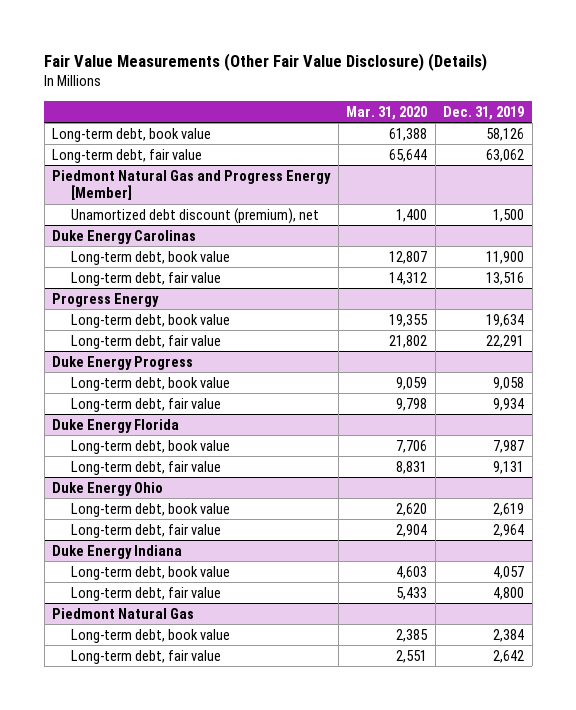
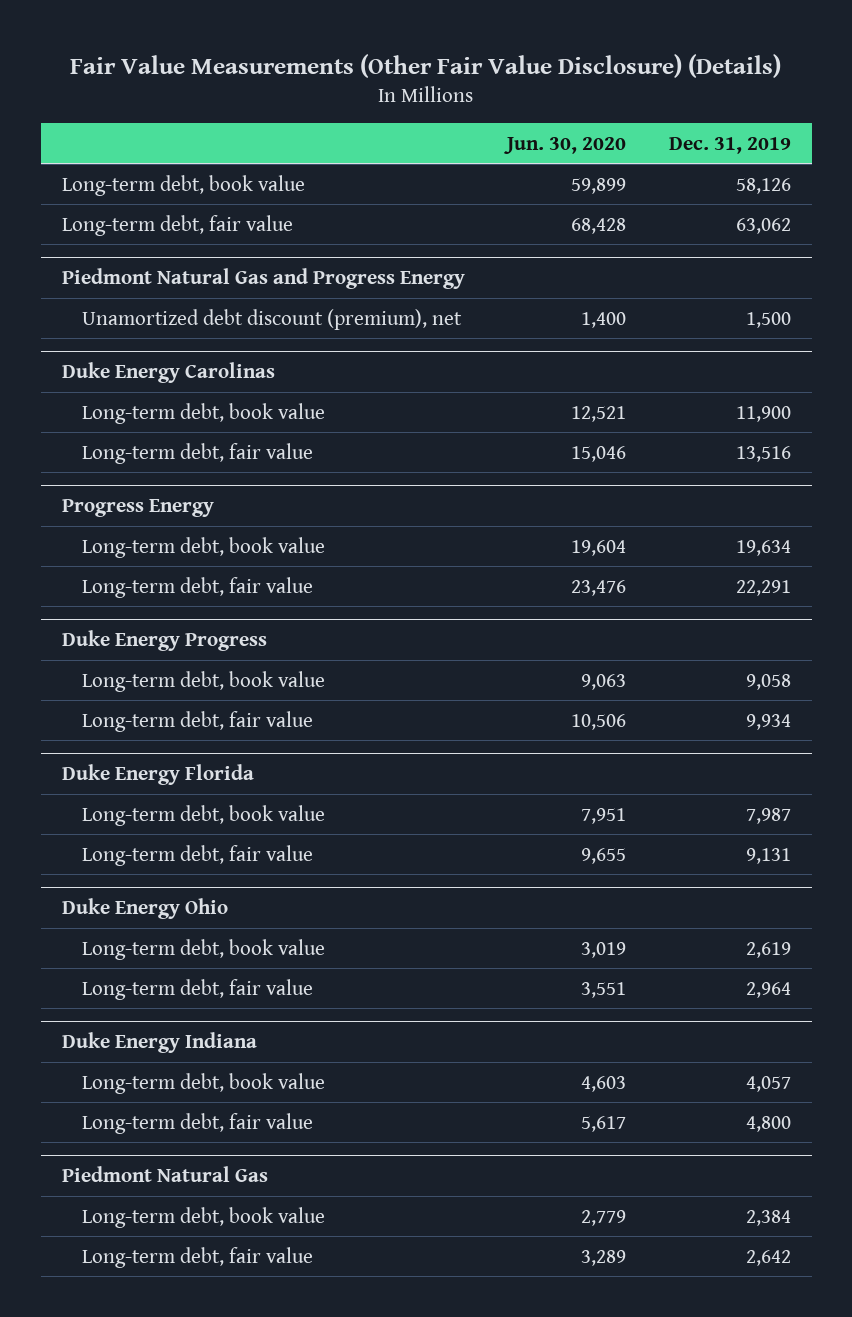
[346,105,428,120] Mar. 31, 2020 -> none
none -> [504,137,627,155] Jun. 30, 2020
[52,169,332,201] Piedmont Natural Gas and Progress Energy [Member] -> [61,268,465,290] Piedmont Natural Gas and Progress Energy

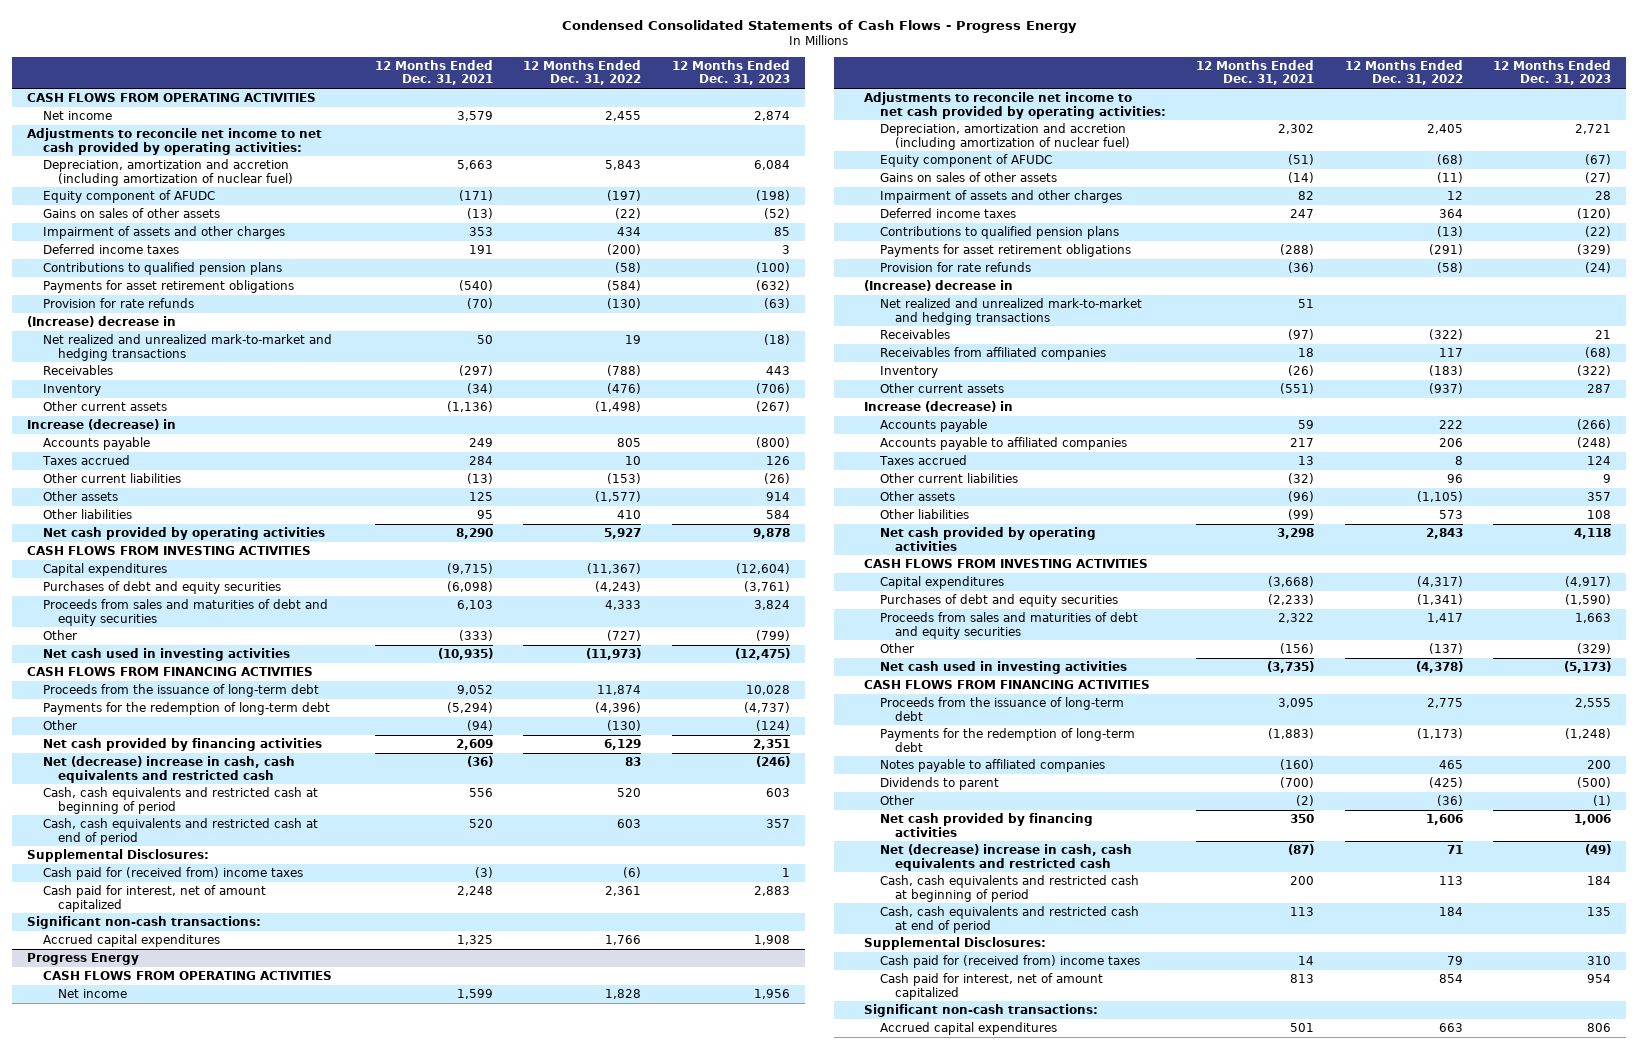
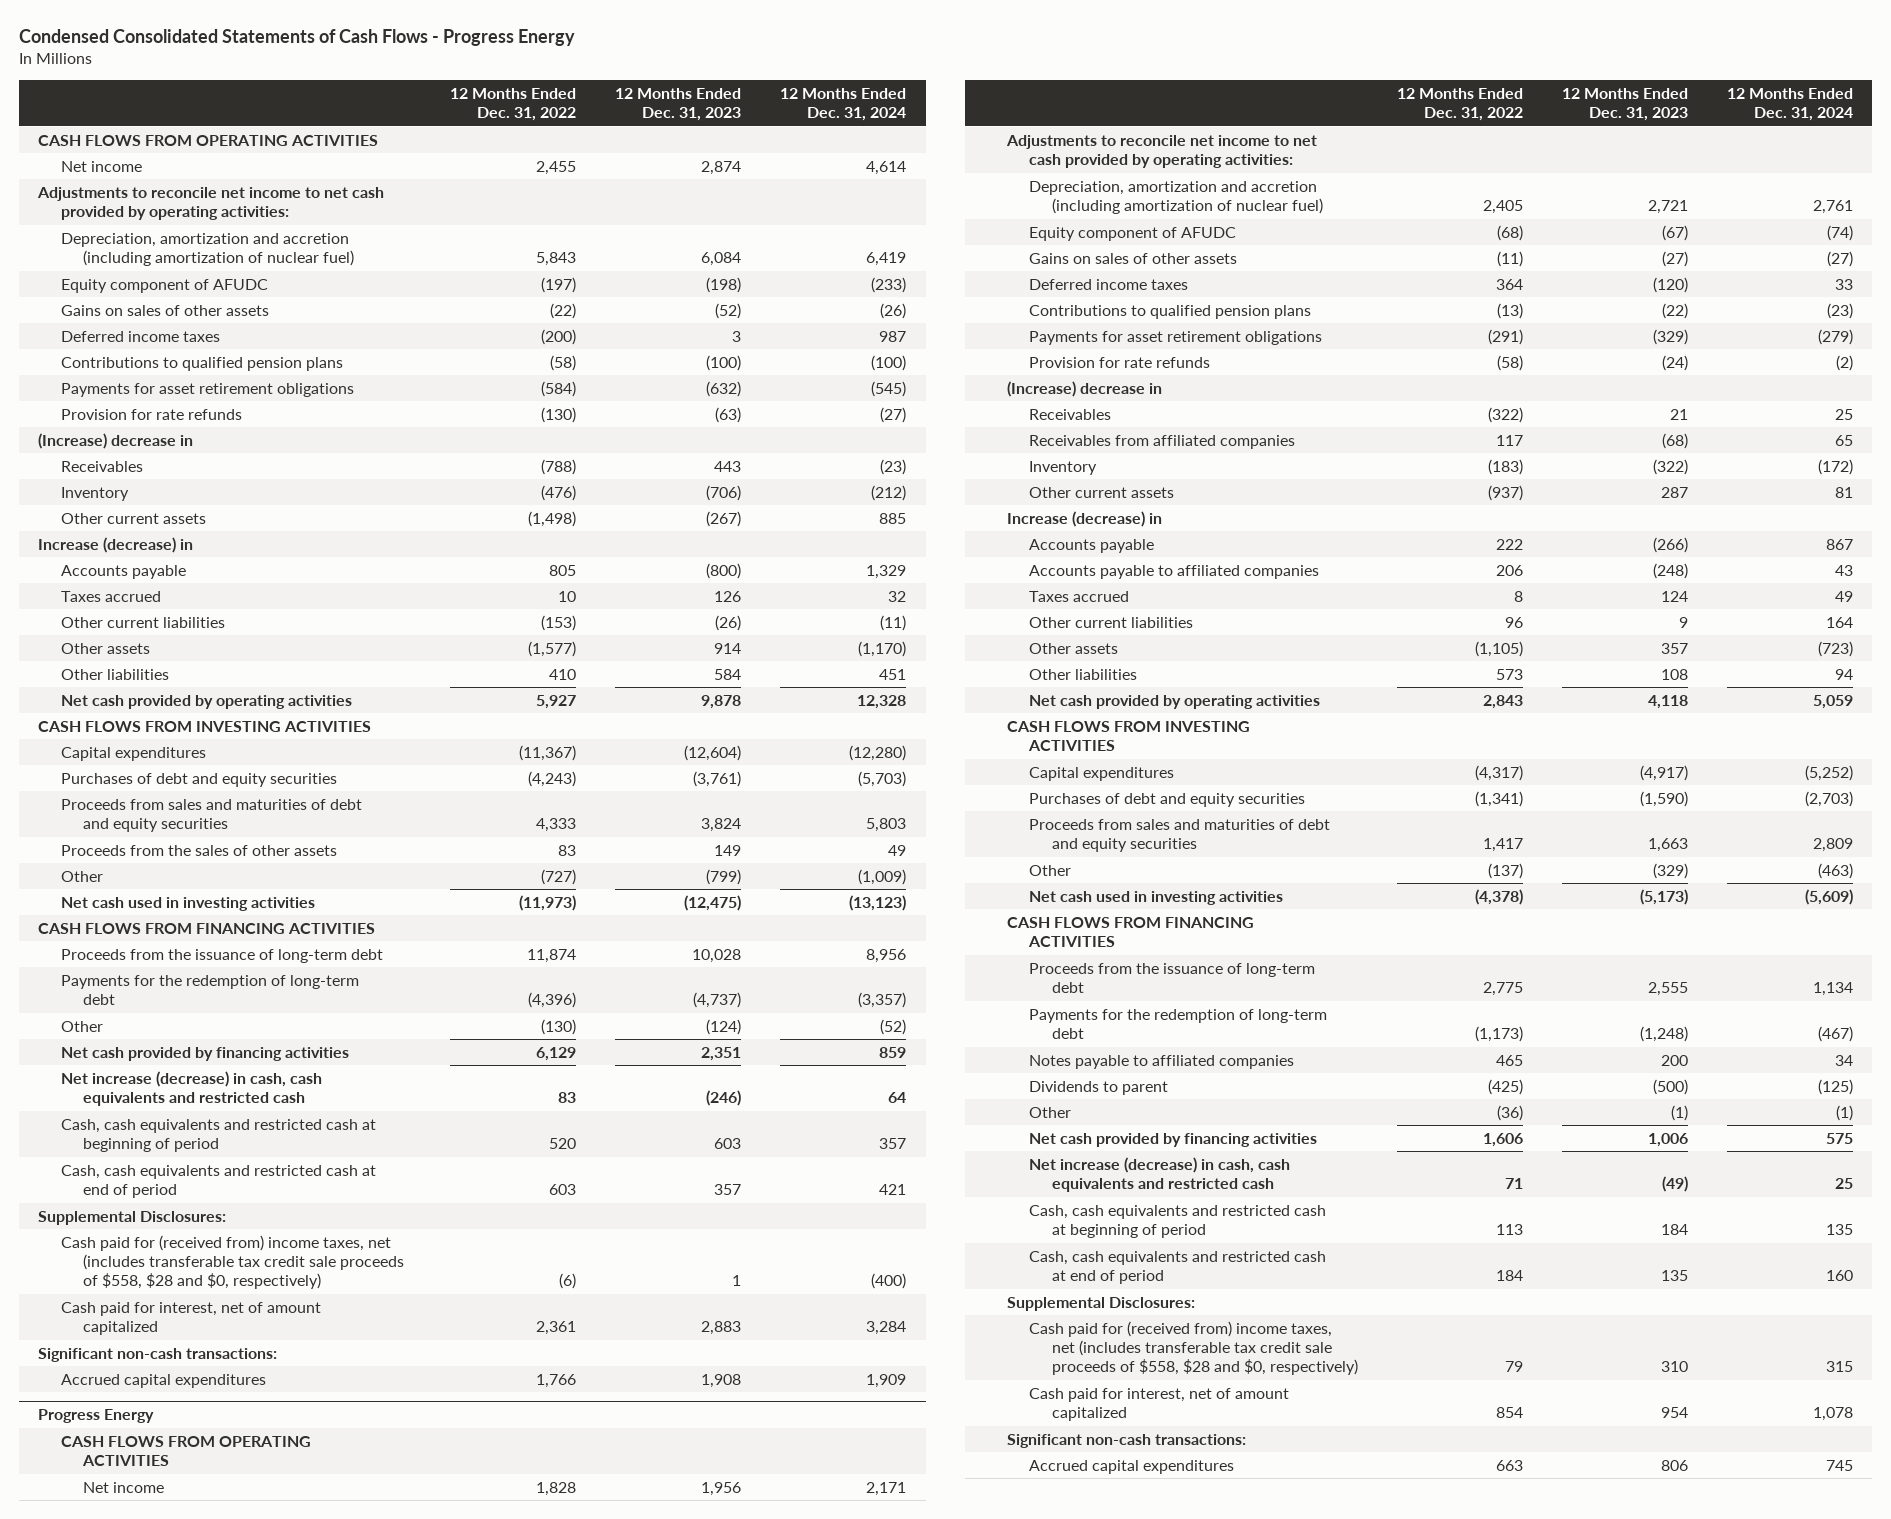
[374,59,493,86] 12 Months Ended Dec. 31, 2021 -> none
none -> [780,87,907,122] 12 Months Ended Dec. 31, 2024
[42,226,285,240] Impairment of assets and other charges -> none
[42,334,332,361] Net realized and unrealized mark-to-market and hedging transactions -> none
none -> [60,844,337,856] Proceeds from the sales of other assets
[42,756,295,783] Net (decrease) increase in cash, cash equivalents and restricted cash -> [60,1070,322,1107] Net increase (decrease) in cash, cash equivalents and restricted cash
[42,867,303,881] Cash paid for (received from) income taxes -> [60,1234,404,1290] Cash paid for (received from) income taxes, net (includes transferable tax credit sale proceeds of $558, $28 and $0, respectively)
[879,190,1122,204] Impairment of assets and other charges -> none
[879,298,1142,325] Net realized and unrealized mark-to-market and hedging transactions -> none
[879,844,1132,871] Net (decrease) increase in cash, cash equivalents and restricted cash -> [1029,1156,1291,1193] Net increase (decrease) in cash, cash equivalents and restricted cash
[879,955,1140,969] Cash paid for (received from) income taxes -> [1029,1320,1358,1376] Cash paid for (received from) income taxes, net (includes transferable tax credit sale proceeds of $558, $28 and $0, respectively)

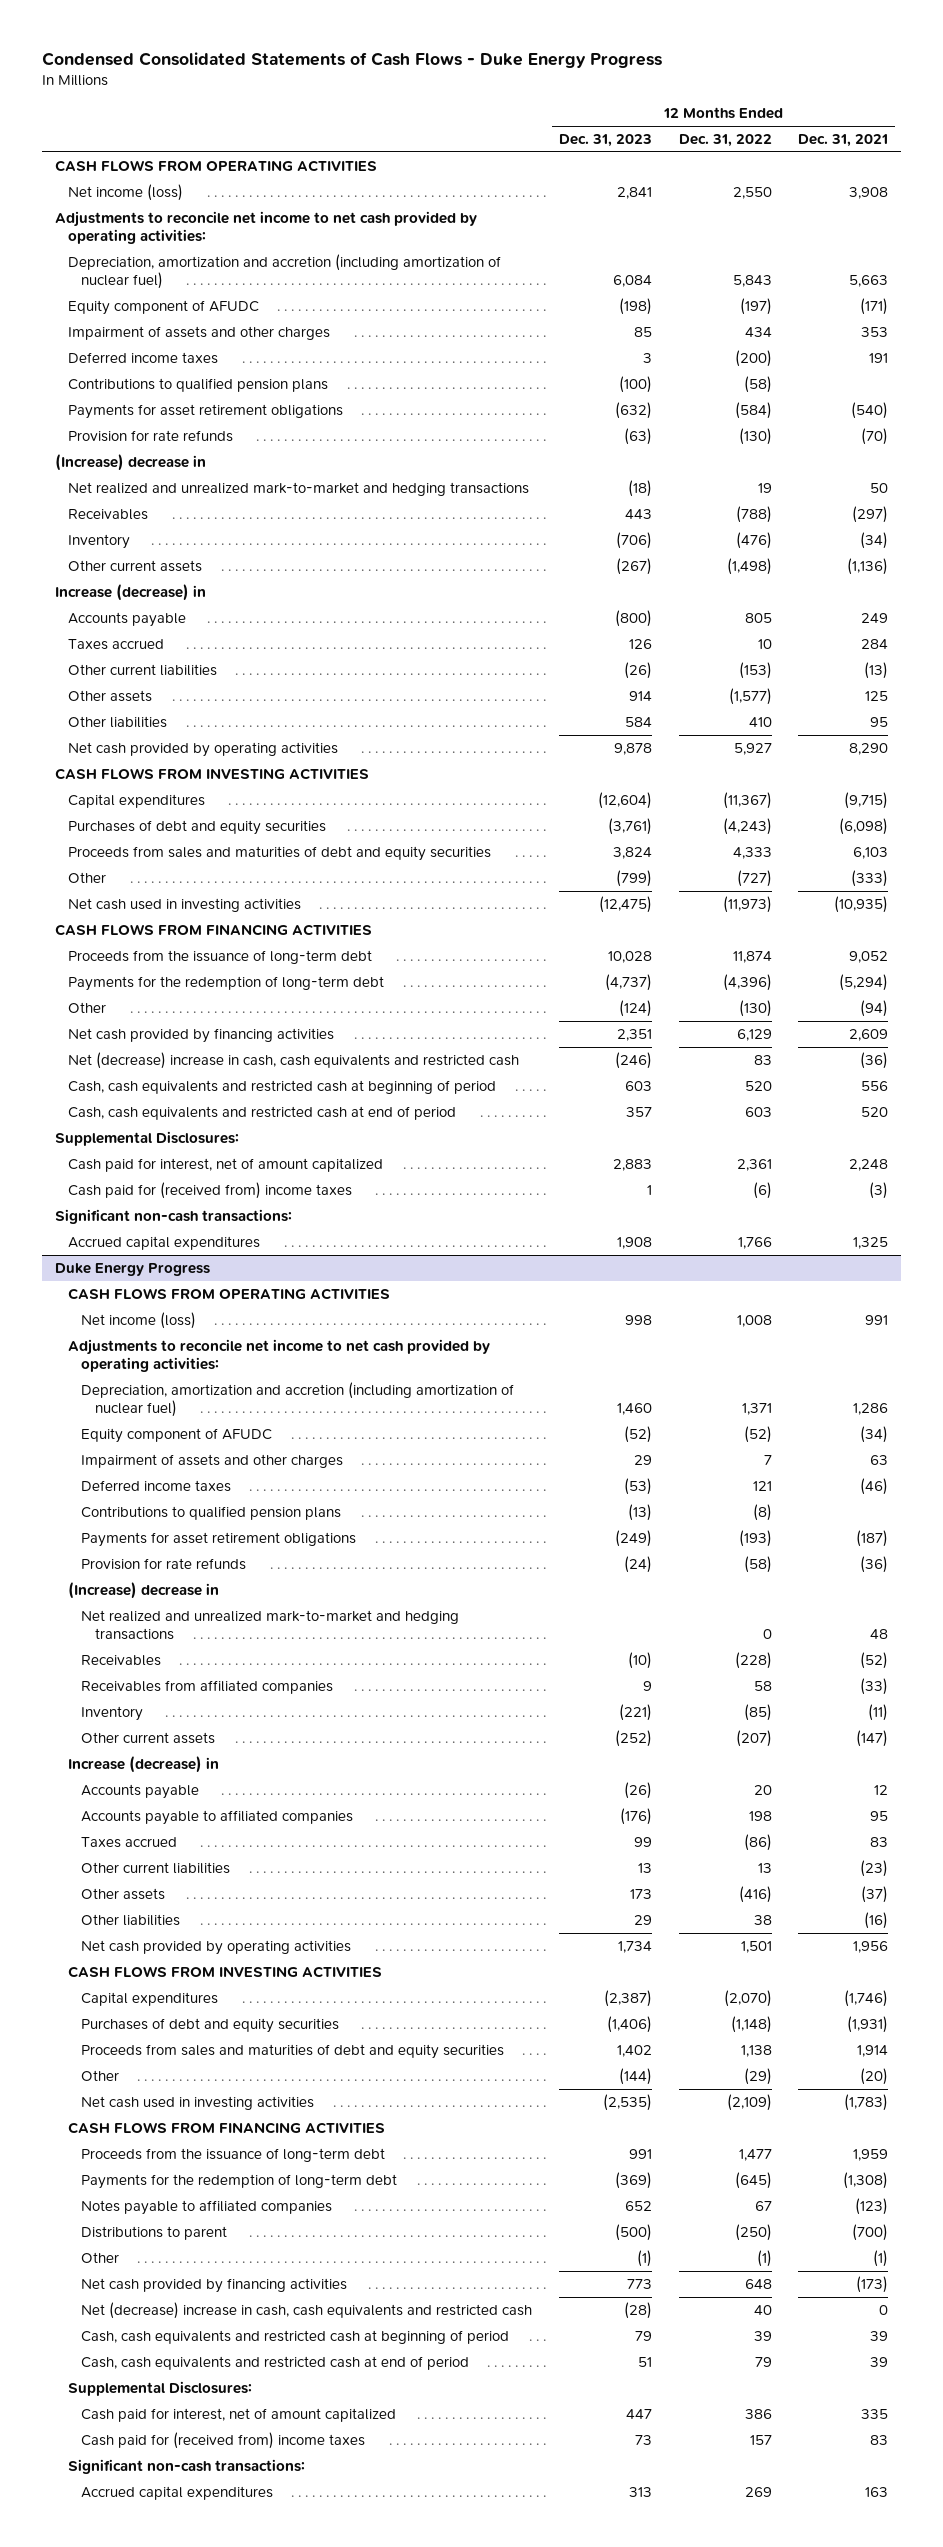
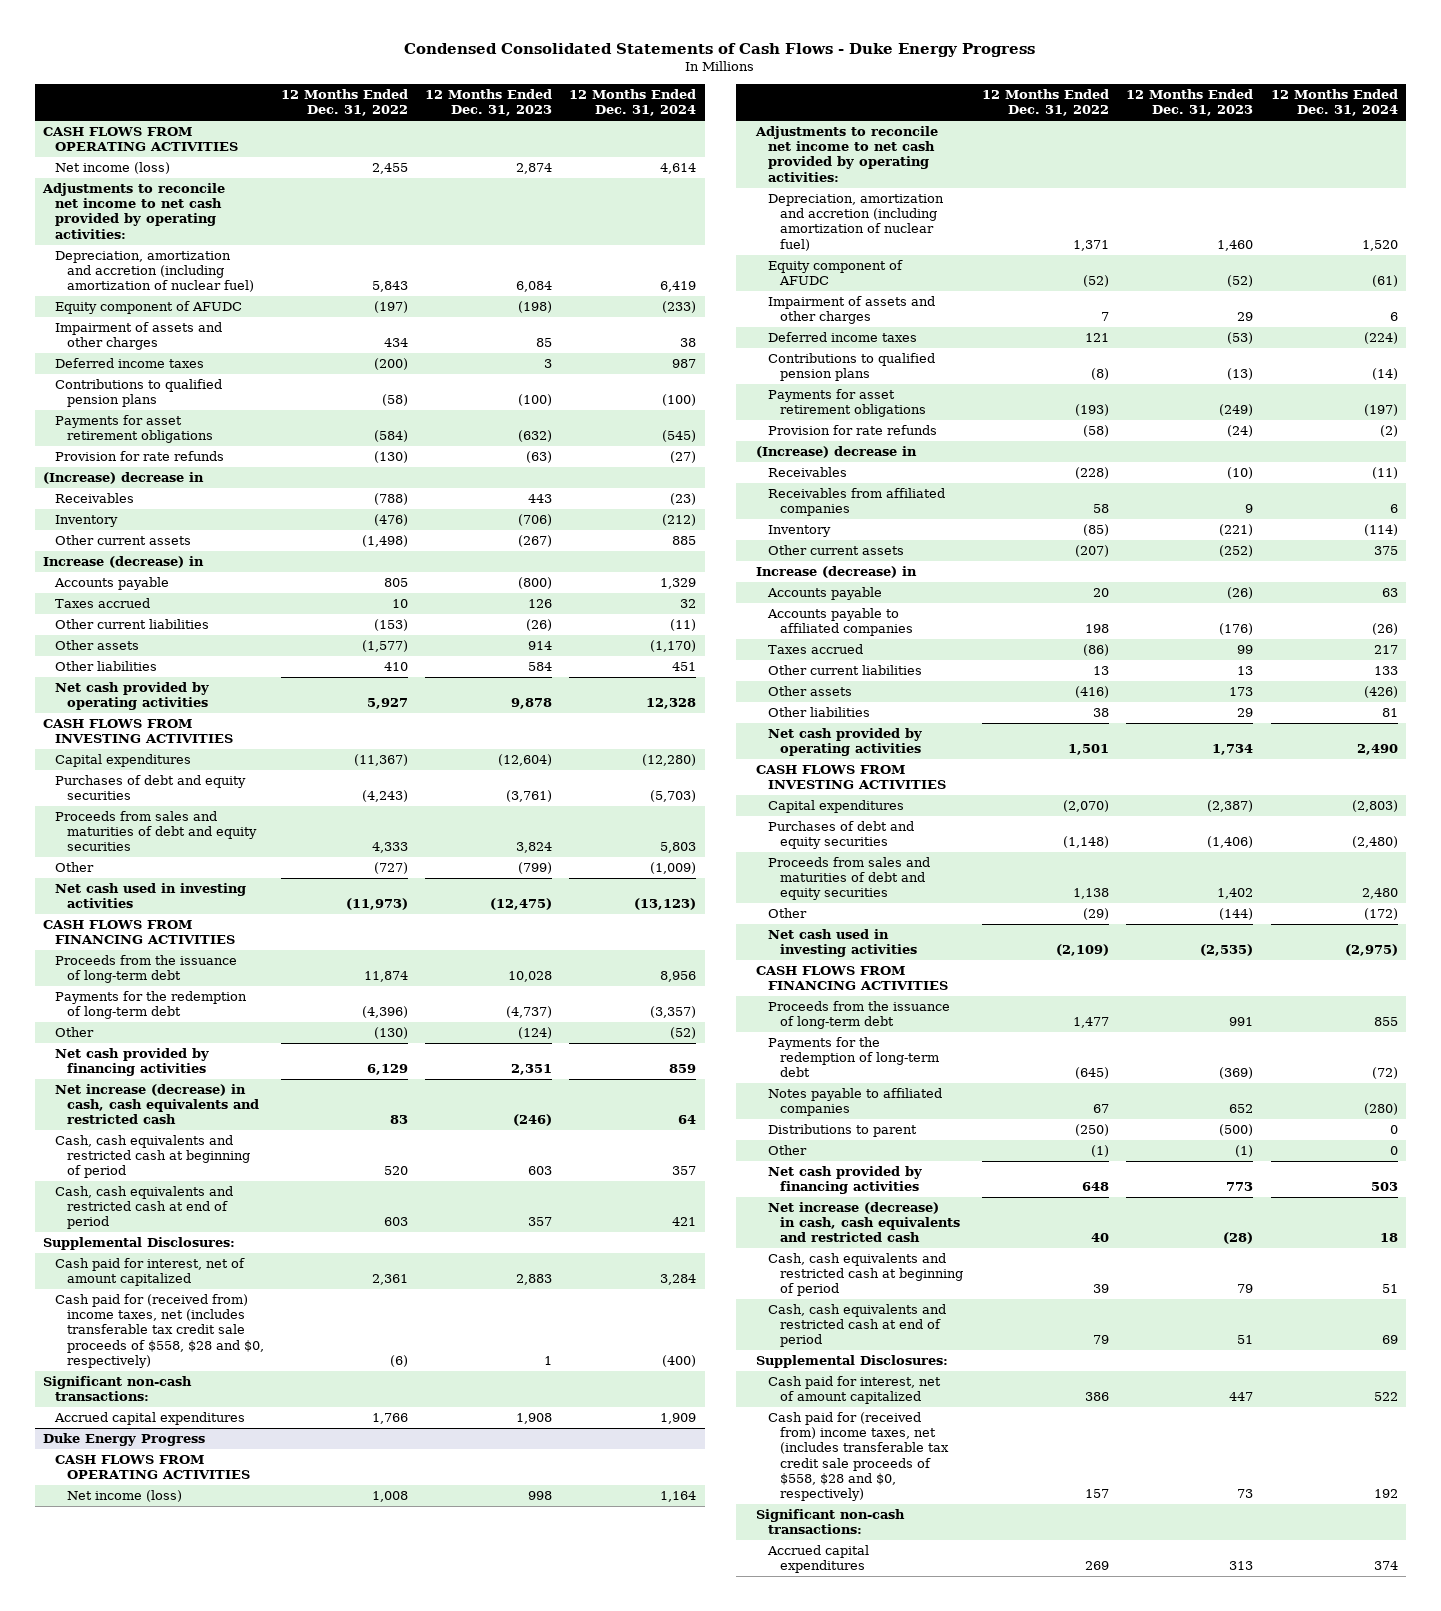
[798,133,889,147] Dec. 31, 2021 -> none
none -> [569,88,697,117] 12 Months Ended Dec. 31, 2024
[616,186,652,199] 2,841 -> [515,163,552,175] 2,874
[732,186,772,199] 2,550 -> [371,163,408,175] 2,455
[68,481,530,496] Net realized and unrealized mark-to-market and hedging transactions -> none
[68,1051,520,1069] Net (decrease) increase in cash, cash equivalents and restricted cash -> [54,1084,259,1125] Net increase (decrease) in cash, cash equivalents and restricted cash
[68,1181,353,1199] Cash paid for (received from) income taxes -> [54,1294,264,1368] Cash paid for (received from) income taxes, net (includes transferable tax credit sale proceeds of $558, $28 and $0, respectively)
[81,1609,460,1641] Net realized and unrealized mark-to-market and hedging transactions -> none
[81,2301,533,2319] Net (decrease) increase in cash, cash equivalents and restricted cash -> [768,1202,960,1243] Net increase (decrease) in cash, cash equivalents and restricted cash
[81,2431,366,2449] Cash paid for (received from) income taxes -> [768,1412,949,1501] Cash paid for (received from) income taxes, net (includes transferable tax credit sale proceeds of $558, $28 and $0, respectively)

